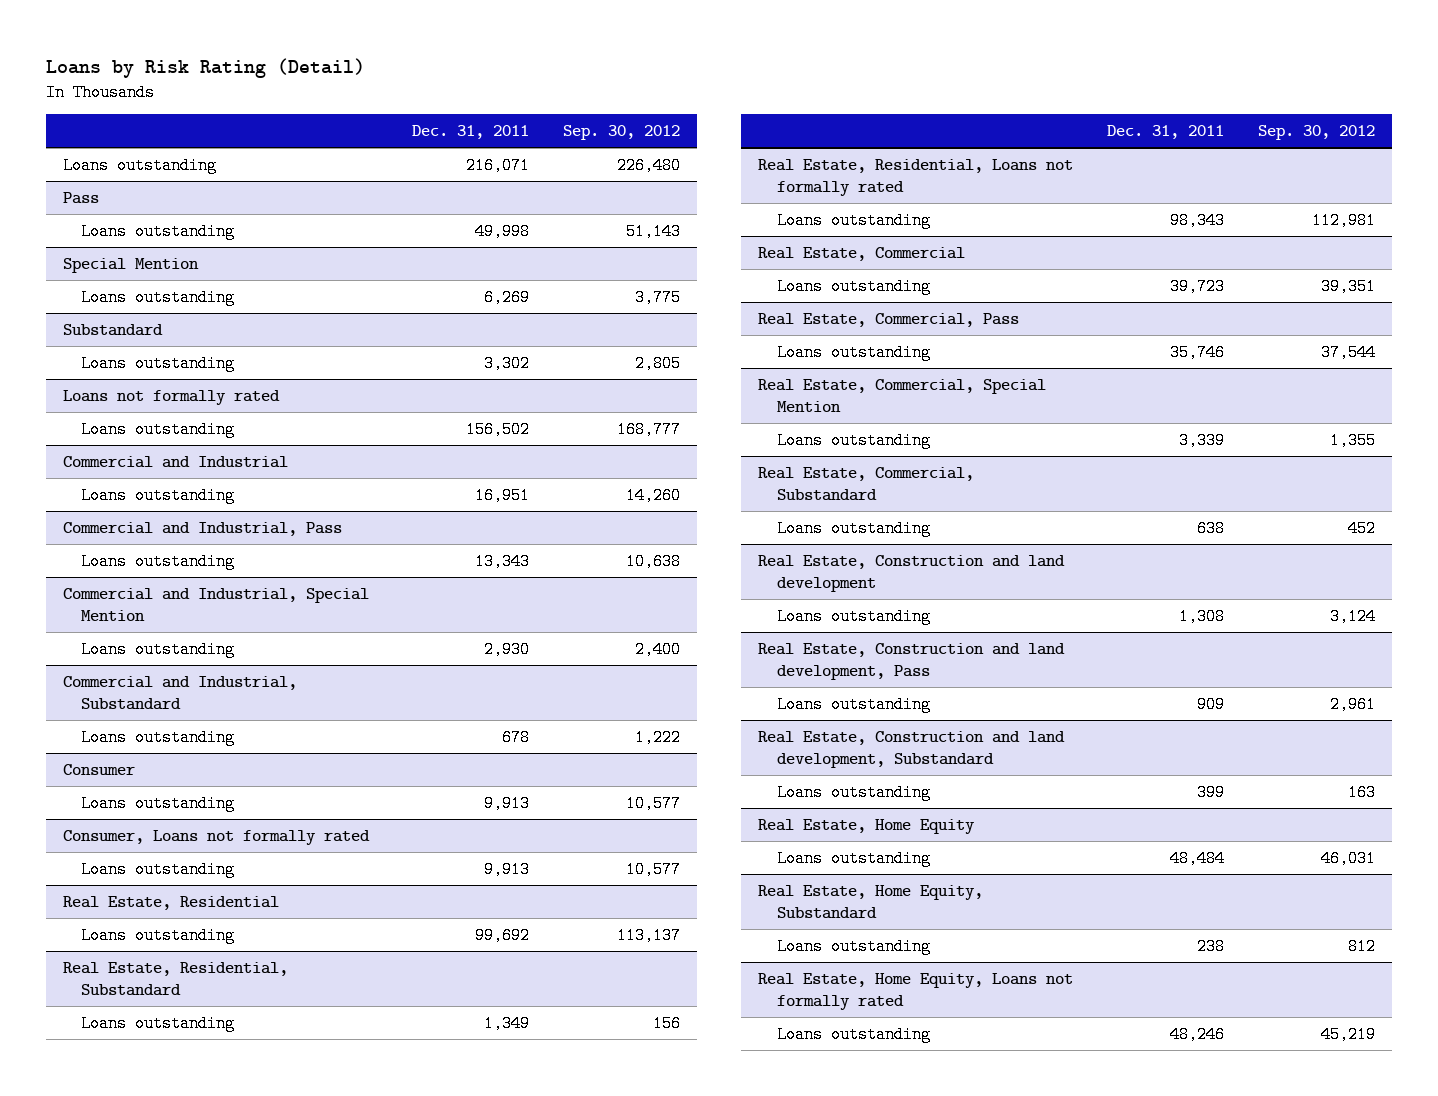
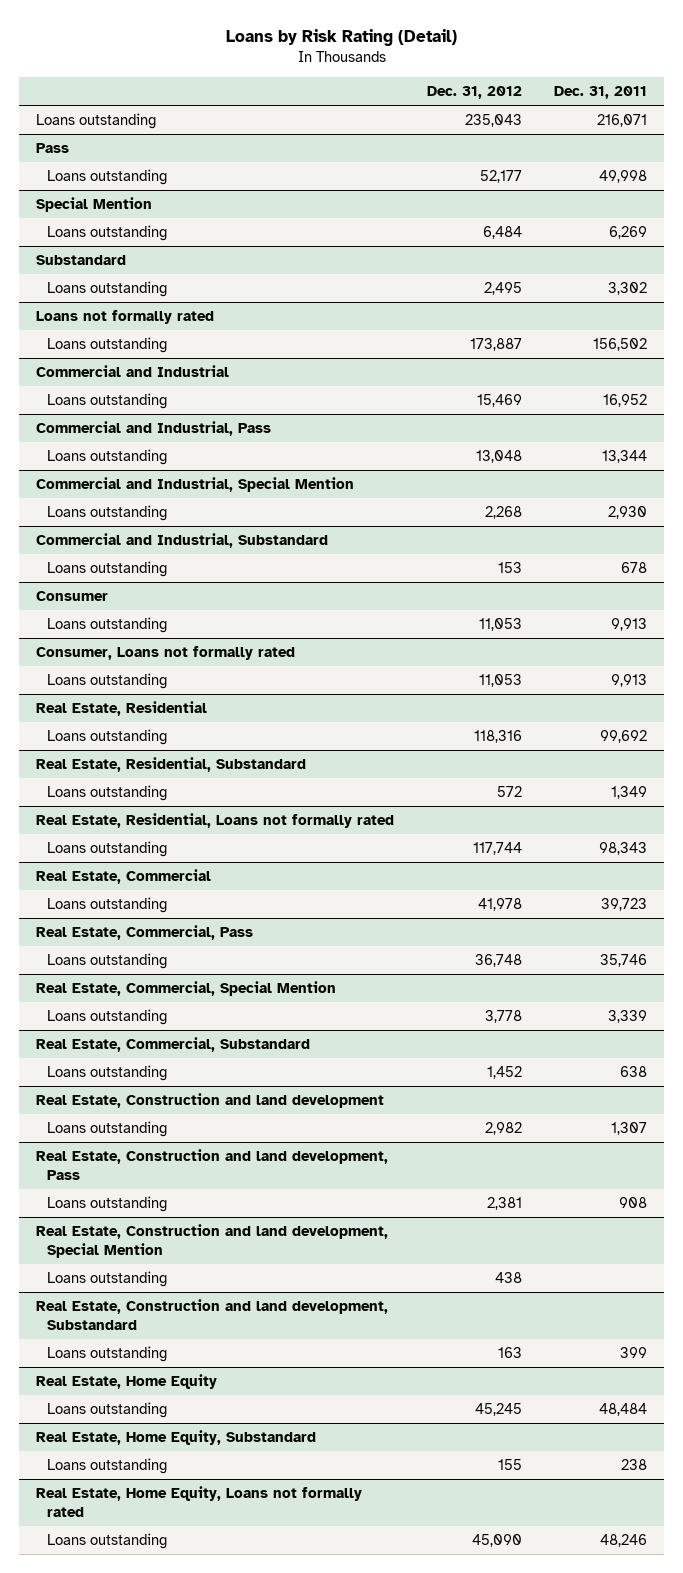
[562,125,680,141] Sep. 30, 2012 -> none
none -> [426,86,522,100] Dec. 31, 2012
[474,486,530,504] 16,951 -> [603,393,648,407] 16,952
[474,552,530,570] 13,343 -> [602,449,648,463] 13,344
[1178,607,1225,625] 1,308 -> [611,1121,648,1135] 1,307
[1196,695,1225,713] 909 -> [619,1196,648,1208] 908
none -> [35,1223,388,1258] Real Estate, Construction and land development, Special Mention
none -> [47,1270,168,1287] Loans outstanding

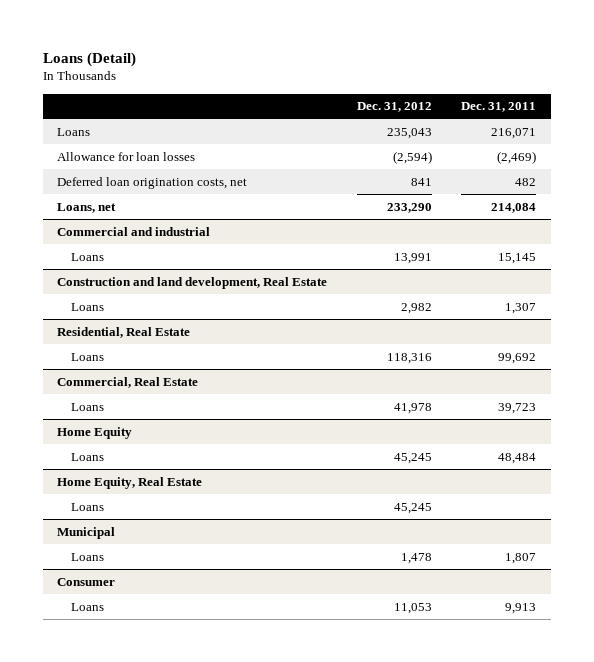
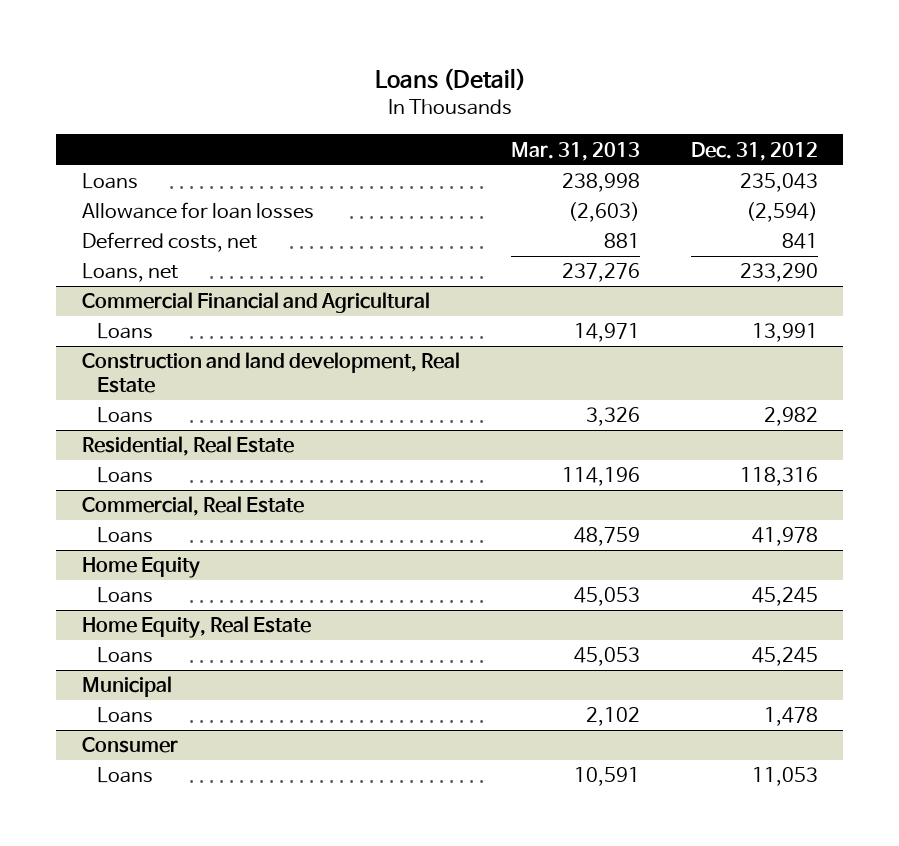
[461,102,537,113] Dec. 31, 2011 -> none
none -> [510,141,640,161] Mar. 31, 2013
[57,176,248,189] Deferred loan origination costs, net -> [81,232,257,253] Deferred costs, net
[57,226,211,236] Commercial and industrial -> none
none -> [81,292,430,314] Commercial Financial and Agricultural

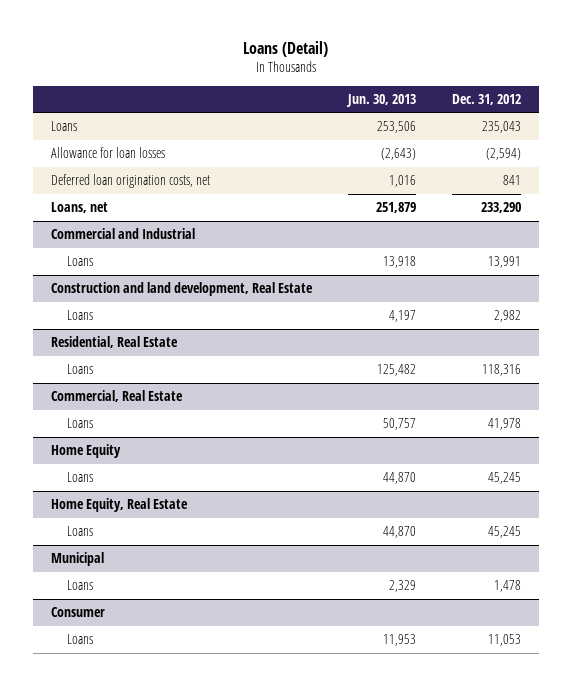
[510,141,640,161] Mar. 31, 2013 -> none
none -> [345,93,416,107] Jun. 30, 2013
[81,232,257,253] Deferred costs, net -> [50,174,210,189] Deferred loan origination costs, net
[81,292,430,314] Commercial Financial and Agricultural -> none
none -> [50,228,195,240] Commercial and Industrial

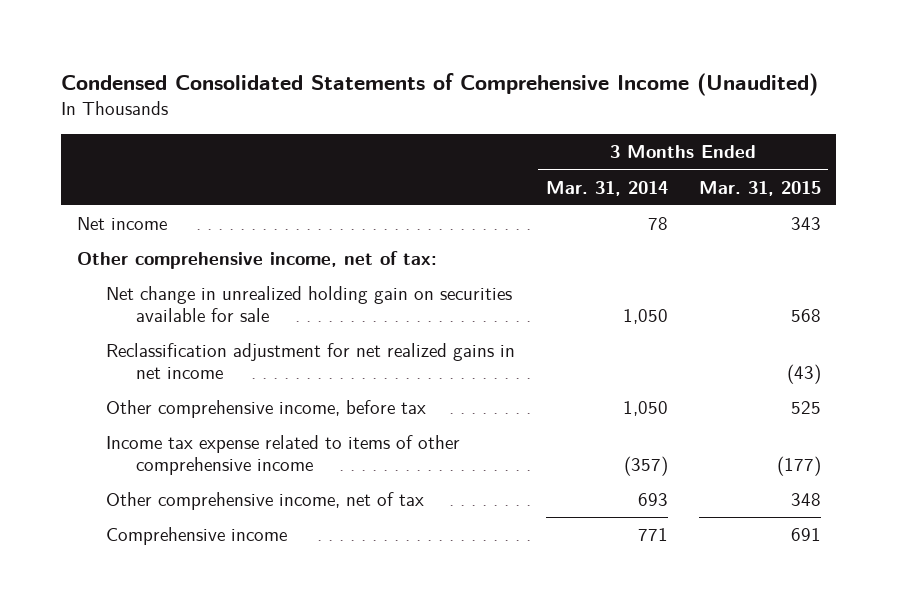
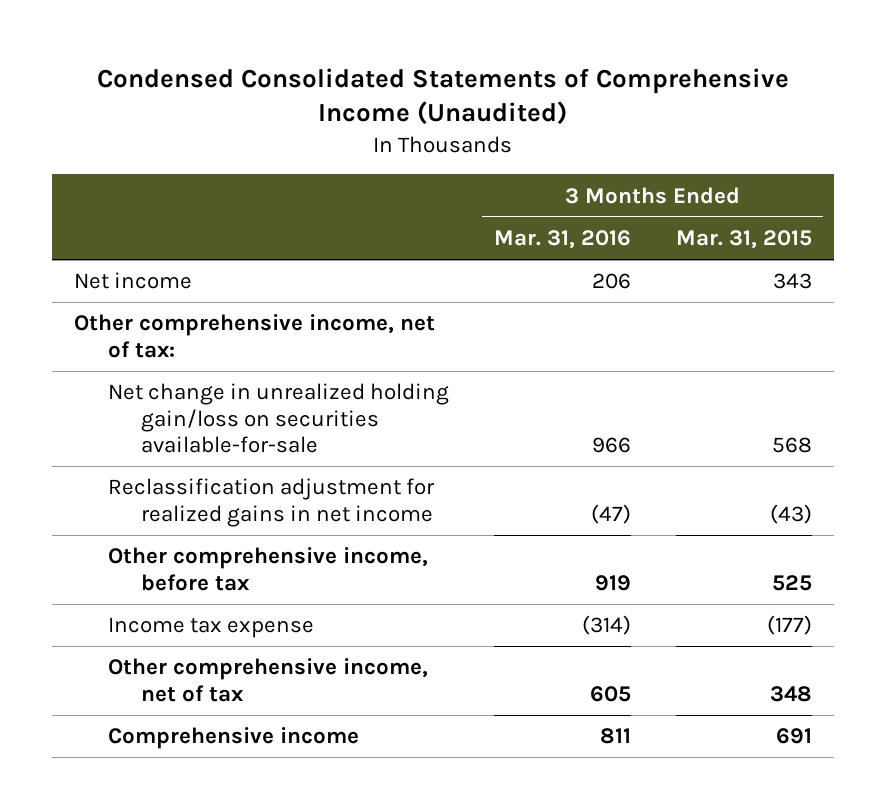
[546,180,669,196] Mar. 31, 2014 -> none
none -> [493,230,631,250] Mar. 31, 2016
[106,286,513,322] Net change in unrealized holding gain on securities available for sale -> [107,383,449,454] Net change in unrealized holding gain/loss on securities available-for-sale
[106,343,516,379] Reclassification adjustment for net realized gains in net income -> [107,478,435,527] Reclassification adjustment for realized gains in net income
[106,435,461,475] Income tax expense related to items of other comprehensive income -> [107,617,314,639] Income tax expense

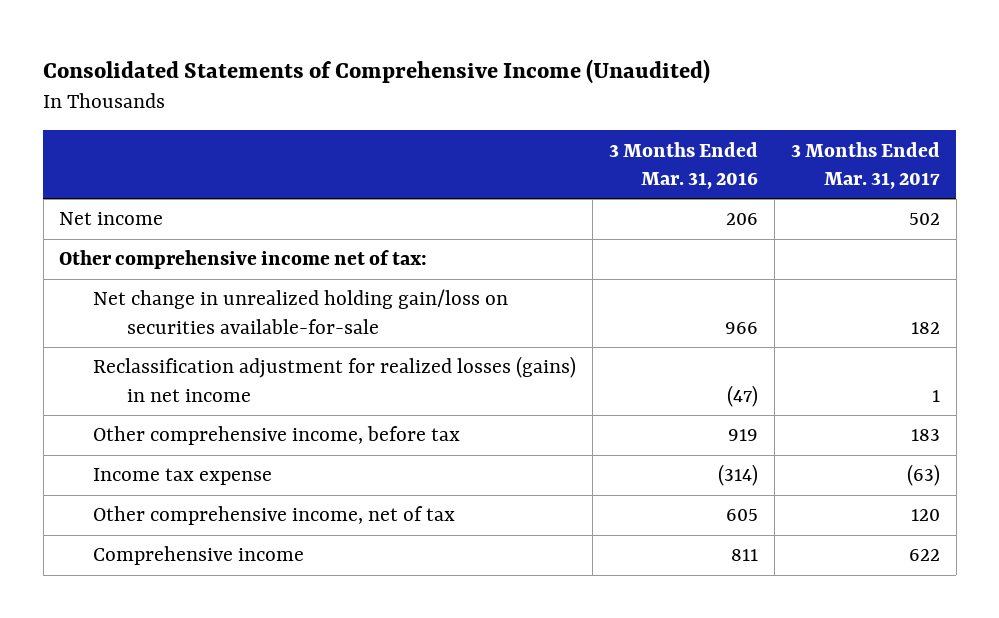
[96,67,789,126] Condensed Consolidated Statements of Comprehensive Income (Unaudited) -> [43,58,711,84] Consolidated Statements of Comprehensive Income (Unaudited)
[675,230,812,250] Mar. 31, 2015 -> none
none -> [790,141,940,189] 3 Months Ended Mar. 31, 2017
[74,314,436,358] Other comprehensive income, net of tax: -> [59,250,428,270] Other comprehensive income net of tax:
[107,478,435,527] Reclassification adjustment for realized gains in net income -> [93,356,577,402] Reclassification adjustment for realized losses (gains) in net income

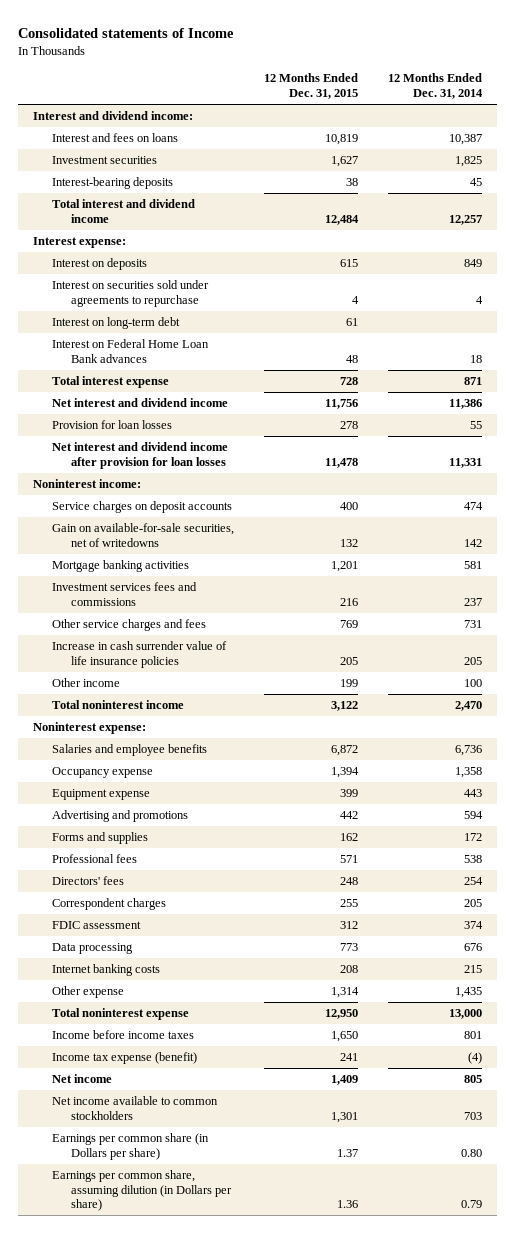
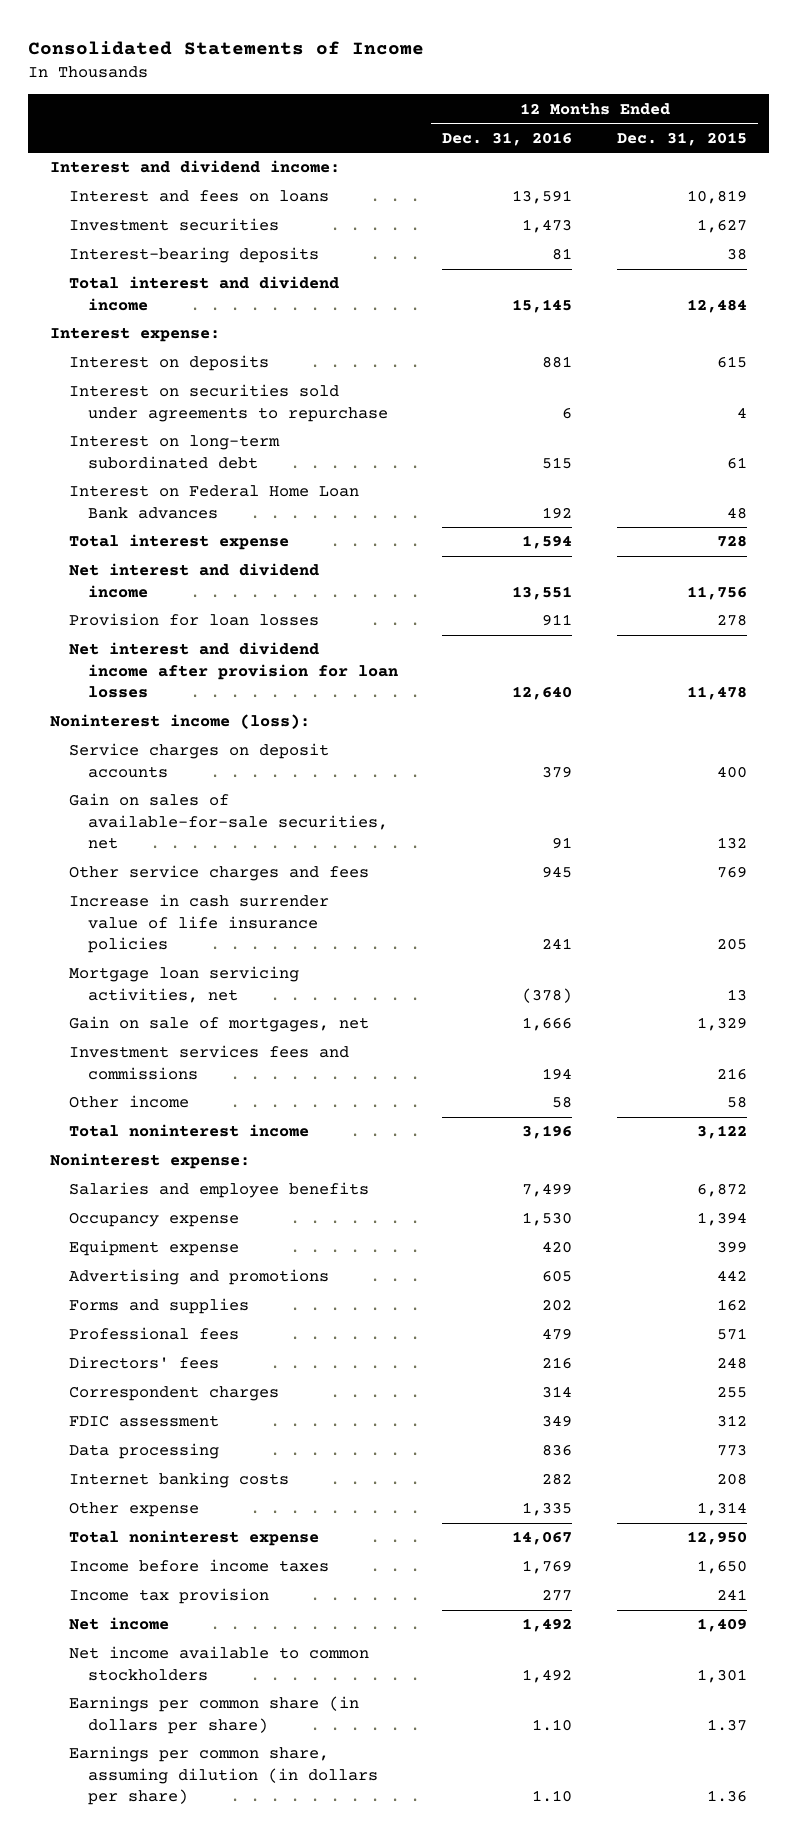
[18,27,235,38] Consolidated statements of Income -> [27,41,424,56] Consolidated Statements of Income
[388,73,484,100] 12 Months Ended Dec. 31, 2014 -> none
none -> [442,131,573,146] Dec. 31, 2016
[52,317,181,330] Interest on long-term debt -> [68,435,280,469] Interest on long-term subordinated debt
[33,479,142,489] Noninterest income: -> [50,714,311,730] Noninterest income (loss):
[52,560,190,573] Mortgage banking activities -> none
[52,523,235,547] Gain on available-for-sale securities, net of writedowns -> [68,793,388,849] Gain on sales of available-for-sale securities, net
none -> [68,966,299,1003] Mortgage loan servicing activities, net
none -> [68,1016,369,1033] Gain on sale of mortgages, net
[52,582,198,606] Investment services fees and commissions -> [68,1045,349,1080] Investment services fees and commissions
[340,679,359,688] 199 -> [726,1096,747,1109] 58
[52,1052,198,1065] Income tax expense (benefit) -> [68,1588,269,1605] Income tax provision
[52,1133,210,1160] Earnings per common share (in Dollars per share) -> [68,1696,359,1734] Earnings per common share (in dollars per share)
[52,1170,233,1212] Earnings per common share, assuming dilution (in Dollars per share) -> [68,1746,378,1805] Earnings per common share, assuming dilution (in dollars per share)

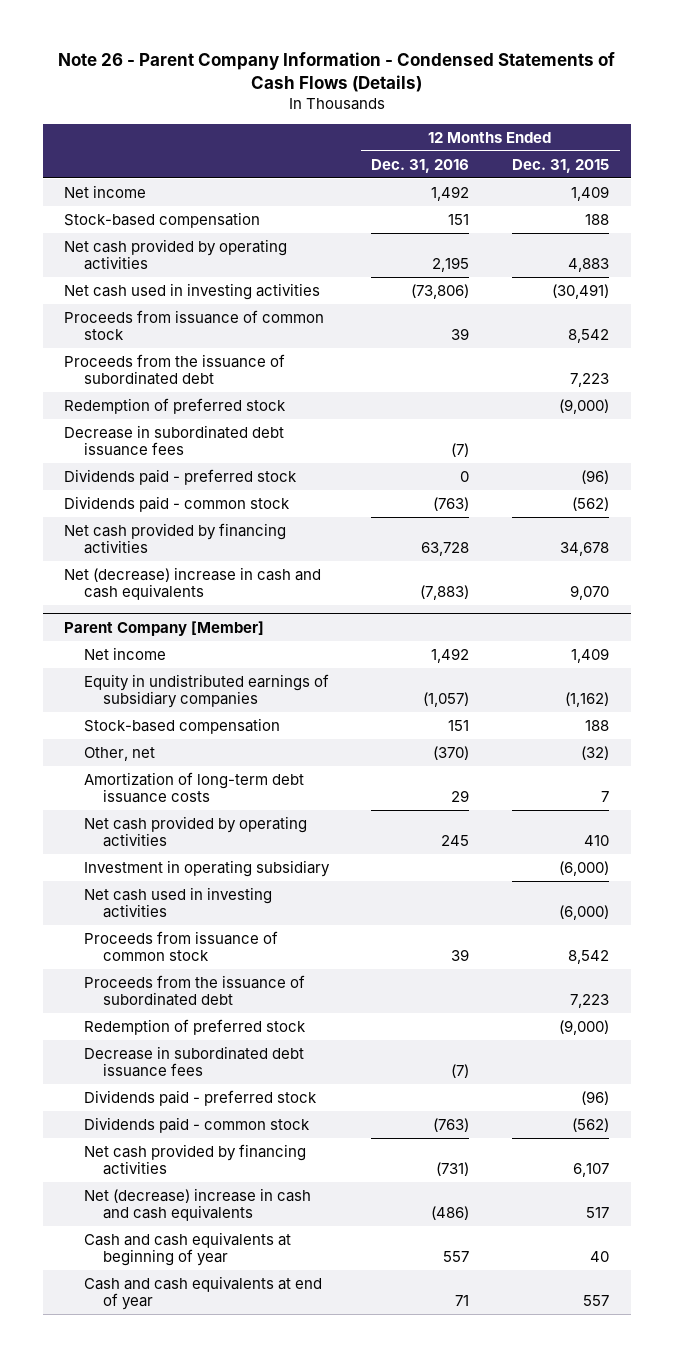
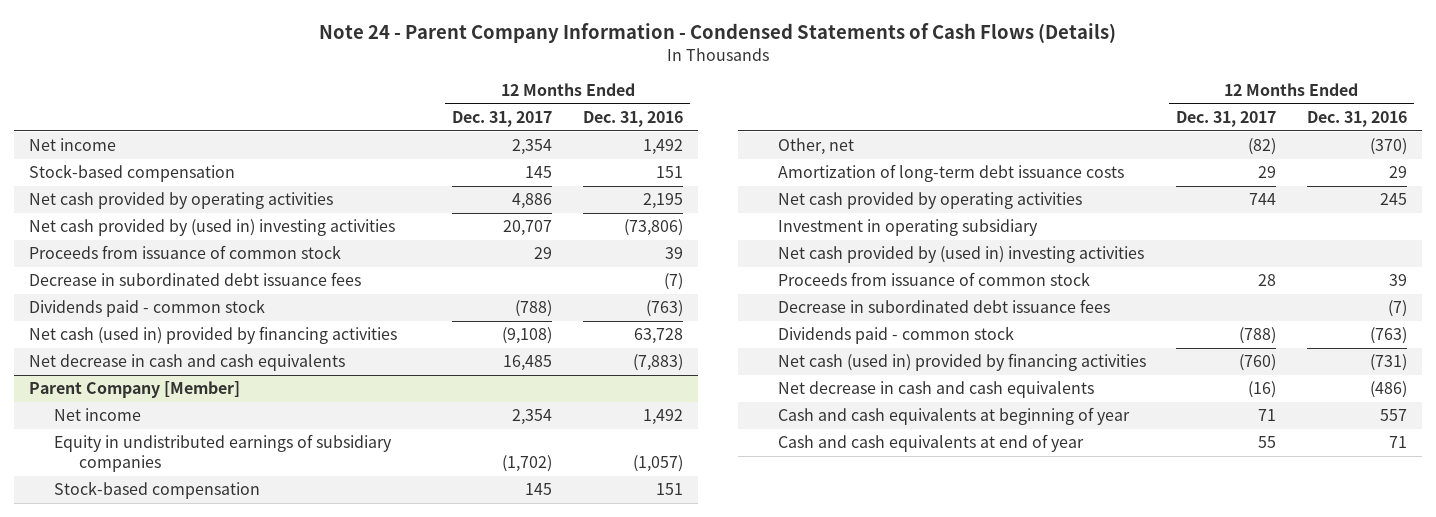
[57,51,615,93] Note 26 - Parent Company Information - Condensed Statements of Cash Flows (Details) -> [318,23,1116,44] Note 24 - Parent Company Information - Condensed Statements of Cash Flows (Details)
[512,158,610,173] Dec. 31, 2015 -> none
none -> [452,111,553,128] Dec. 31, 2017
[64,282,321,300] Net cash used in investing activities -> [29,219,396,237] Net cash provided by (used in) investing activities
[64,353,286,386] Proceeds from the issuance of subordinated debt -> none
[64,397,287,414] Redemption of preferred stock -> none
[64,468,298,485] Dividends paid - preferred stock -> none
[64,522,287,555] Net cash provided by financing activities -> [29,326,398,345] Net cash (used in) provided by financing activities
[64,566,322,601] Net (decrease) increase in cash and cash equivalents -> [29,354,346,372] Net decrease in cash and cash equivalents
[83,886,272,919] Net cash used in investing activities -> [778,246,1145,264] Net cash provided by (used in) investing activities
[83,974,305,1007] Proceeds from the issuance of subordinated debt -> none
[83,1018,306,1035] Redemption of preferred stock -> none
[83,1089,317,1106] Dividends paid - preferred stock -> none
[83,1143,306,1176] Net cash provided by financing activities -> [778,353,1147,372] Net cash (used in) provided by financing activities
[83,1187,311,1222] Net (decrease) increase in cash and cash equivalents -> [778,381,1095,399] Net decrease in cash and cash equivalents

